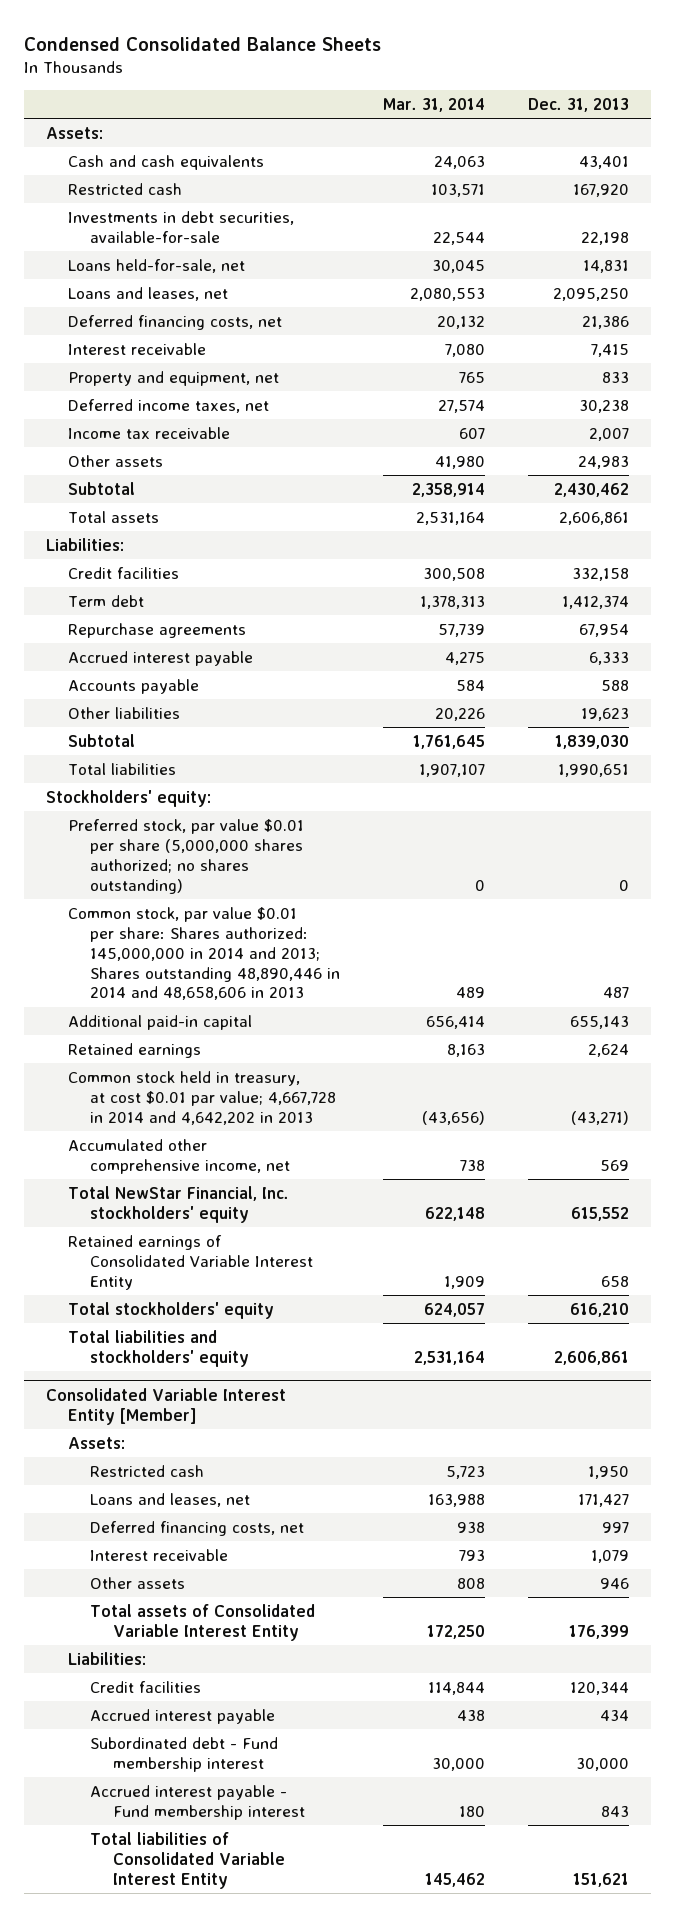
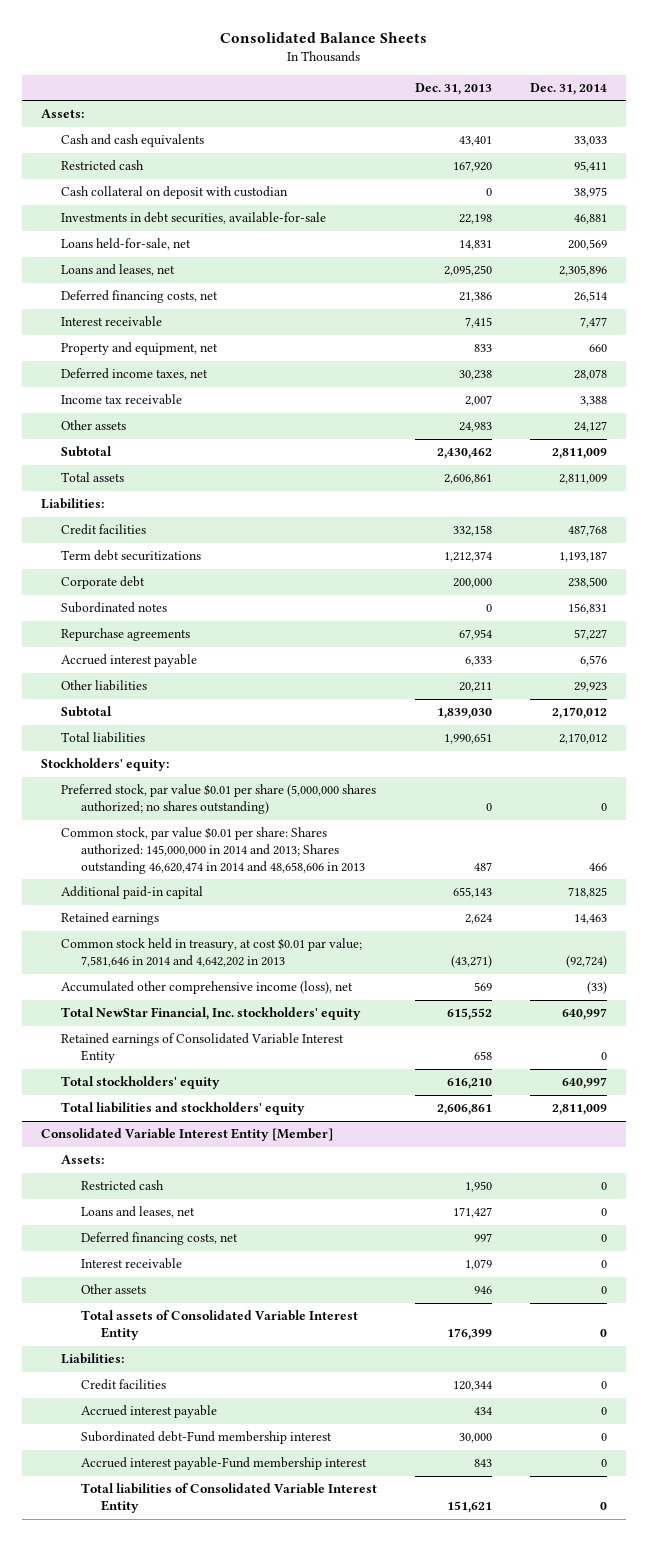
[24,36,382,51] Condensed Consolidated Balance Sheets -> [220,32,428,44] Consolidated Balance Sheets
[383,98,486,113] Mar. 31, 2014 -> none
none -> [529,82,607,95] Dec. 31, 2014
none -> [61,186,289,200] Cash collateral on deposit with custodian
[67,594,144,607] Term debt -> [61,550,202,562] Term debt securitizations
[562,595,630,609] 1,412,374 -> [444,551,493,563] 1,212,374
none -> [61,576,146,590] Corporate debt
none -> [61,602,168,614] Subordinated notes
[67,678,199,694] Accounts payable -> none
[581,707,630,721] 19,623 -> [459,682,493,693] 20,211
[67,906,341,1001] Common stock, par value $0.01 per share: Shares authorized: 145,000,000 in 2014 and 2013; Shares outstanding 48,890,446 in 2014 and 48,658,606 in 2013 -> [61,827,366,874] Common stock, par value $0.01 per share: Shares authorized: 145,000,000 in 2014 and 2013; Shares outstanding 46,620,474 in 2014 and 48,658,606 in 2013
[67,1070,337,1125] Common stock held in treasury, at cost $0.01 par value; 4,667,728 in 2014 and 4,642,202 in 2013 -> [61,938,363,968] Common stock held in treasury, at cost $0.01 par value; 7,581,646 in 2014 and 4,642,202 in 2013
[67,1138,291,1174] Accumulated other comprehensive income, net -> [61,981,354,995] Accumulated other comprehensive income (loss), net
[90,1736,279,1772] Subordinated debt - Fund membership interest -> [81,1431,333,1445] Subordinated debt-Fund membership interest
[90,1784,305,1820] Accrued interest payable - Fund membership interest -> [81,1457,368,1471] Accrued interest payable-Fund membership interest

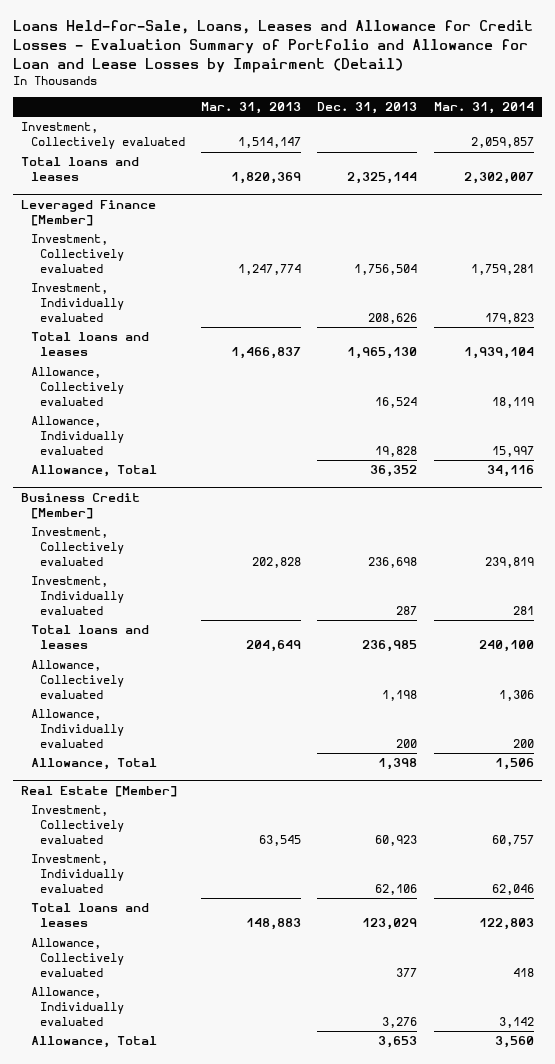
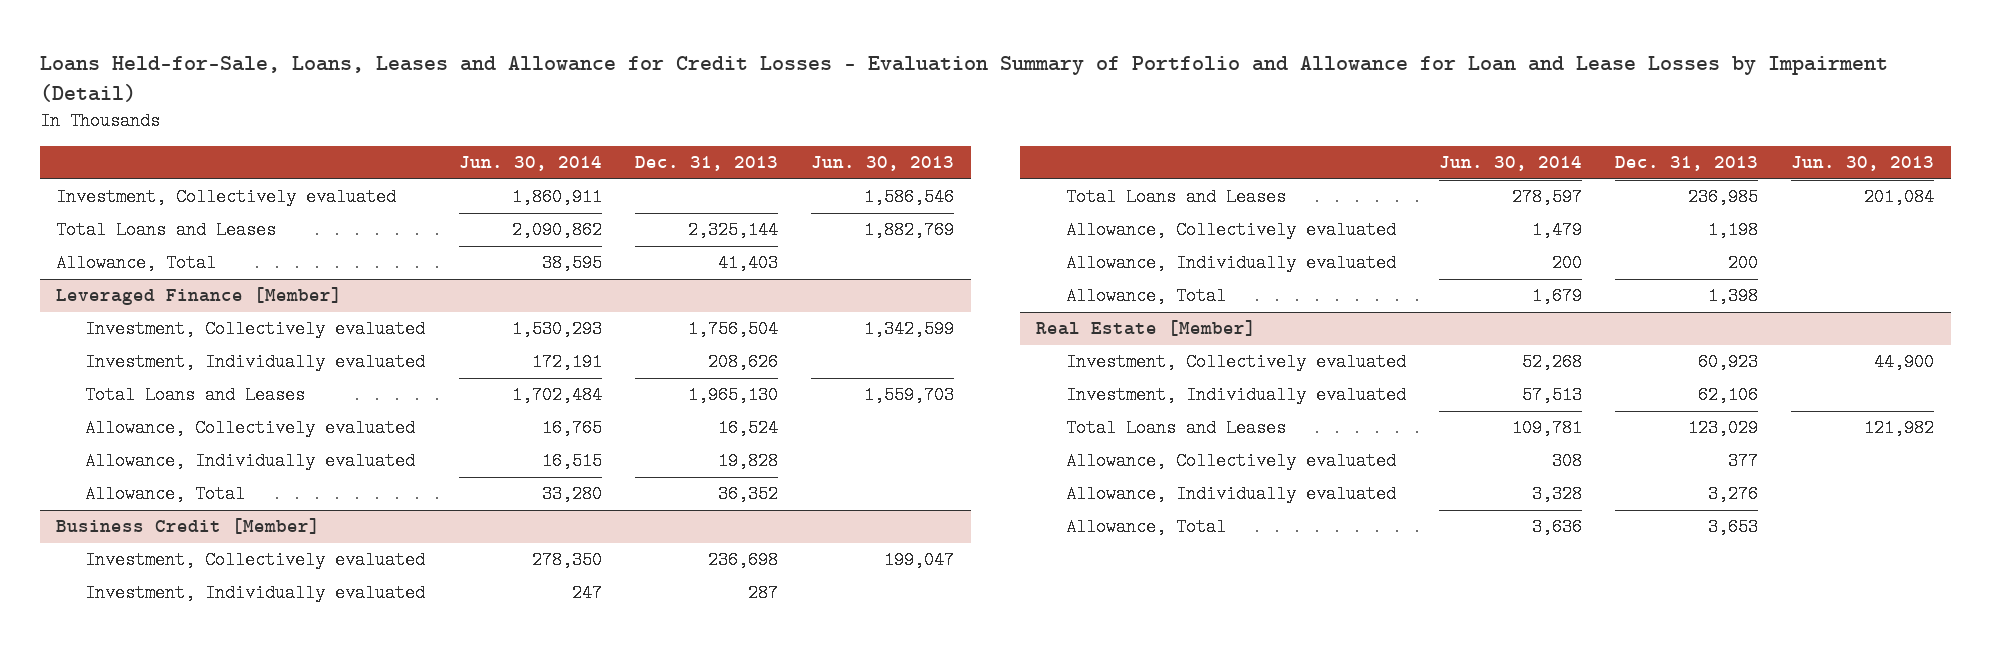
[200,102,301,115] Mar. 31, 2013 -> none
[433,102,534,115] Mar. 31, 2014 -> none
none -> [458,156,602,172] Jun. 30, 2014
none -> [811,156,955,172] Jun. 30, 2013
[21,157,140,182] Total loans and leases -> [56,221,277,240] Total Loans and Leases
none -> [56,254,217,273] Allowance, Total
[30,332,149,357] Total loans and leases -> [85,386,306,405] Total Loans and Leases
[30,625,149,650] Total loans and leases -> [1065,188,1286,207] Total Loans and Leases
[30,903,149,928] Total loans and leases -> [1065,419,1286,438] Total Loans and Leases

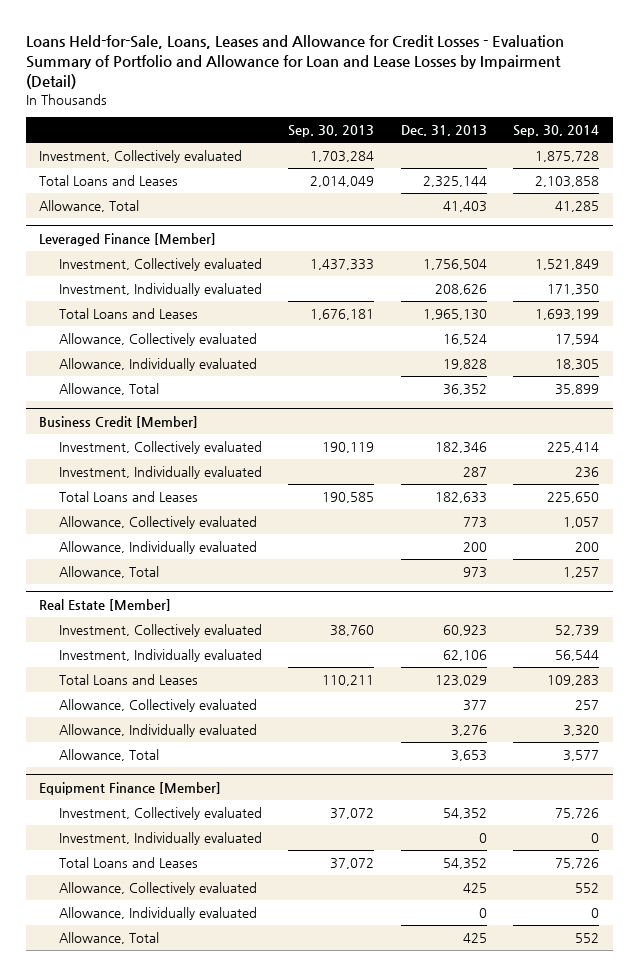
[458,156,602,172] Jun. 30, 2014 -> none
[811,156,955,172] Jun. 30, 2013 -> none
none -> [288,125,375,138] Sep. 30, 2013
none -> [513,125,600,138] Sep. 30, 2014
[708,551,779,570] 236,698 -> [434,442,487,454] 182,346
[1688,188,1759,207] 236,985 -> [434,492,487,504] 182,633
[1708,221,1759,240] 1,198 -> [462,517,487,529] 773
[1708,287,1759,306] 1,398 -> [462,567,487,579] 973
none -> [38,782,221,796] Equipment Finance [Member]
none -> [58,807,262,821] Investment, Collectively evaluated
none -> [58,832,262,846] Investment, Individually evaluated
none -> [58,857,198,869] Total Loans and Leases
none -> [58,882,257,896] Allowance, Collectively evaluated
none -> [58,907,257,921] Allowance, Individually evaluated
none -> [58,932,159,945] Allowance, Total

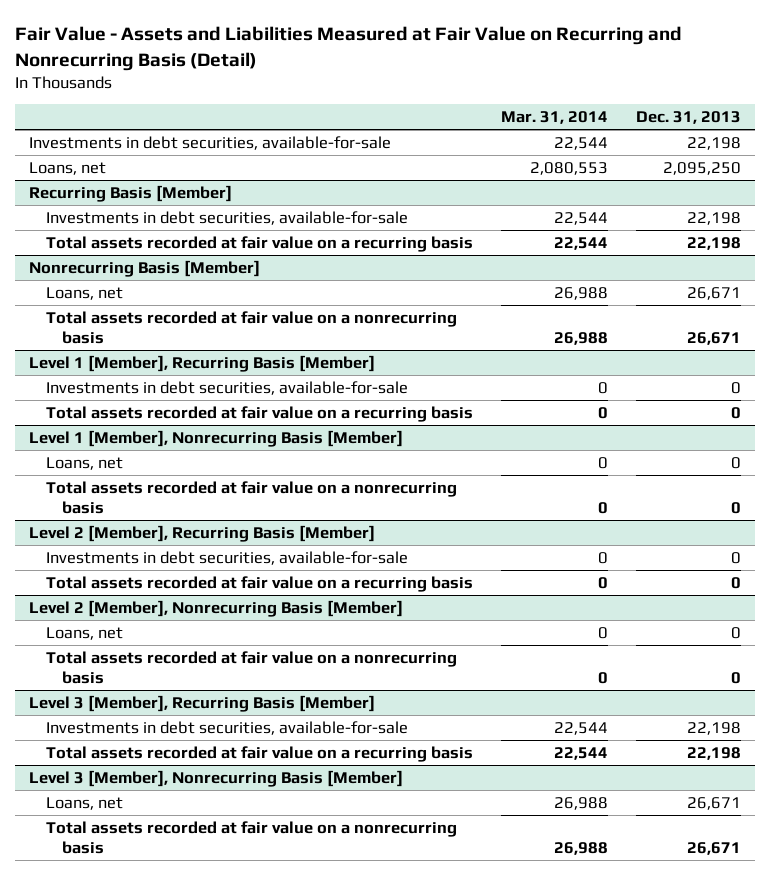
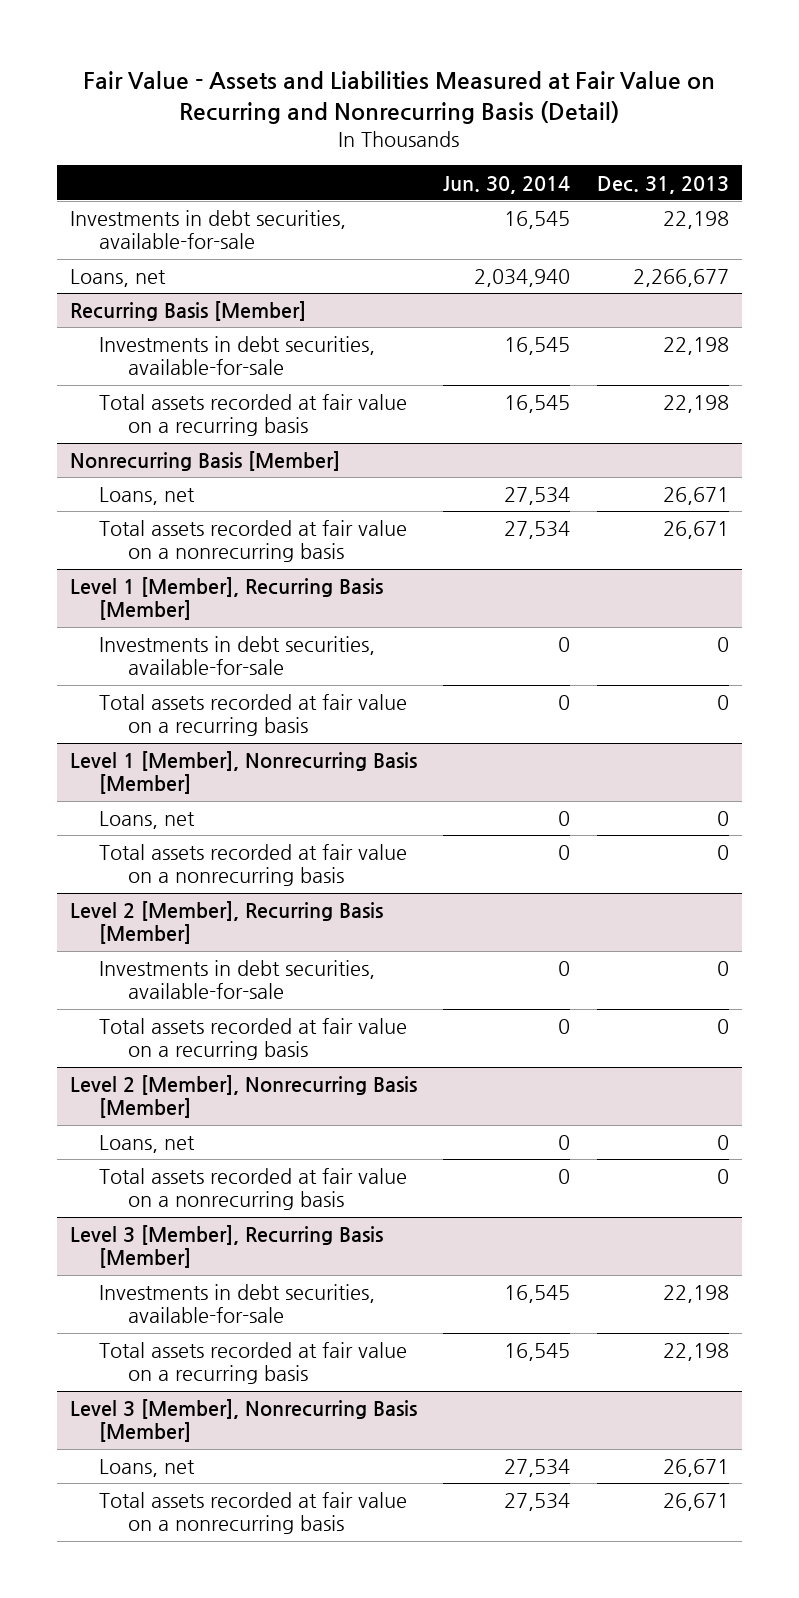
[500,110,608,124] Mar. 31, 2014 -> none
none -> [443,175,571,194] Jun. 30, 2014
[662,161,741,175] 2,095,250 -> [632,269,729,288] 2,266,677

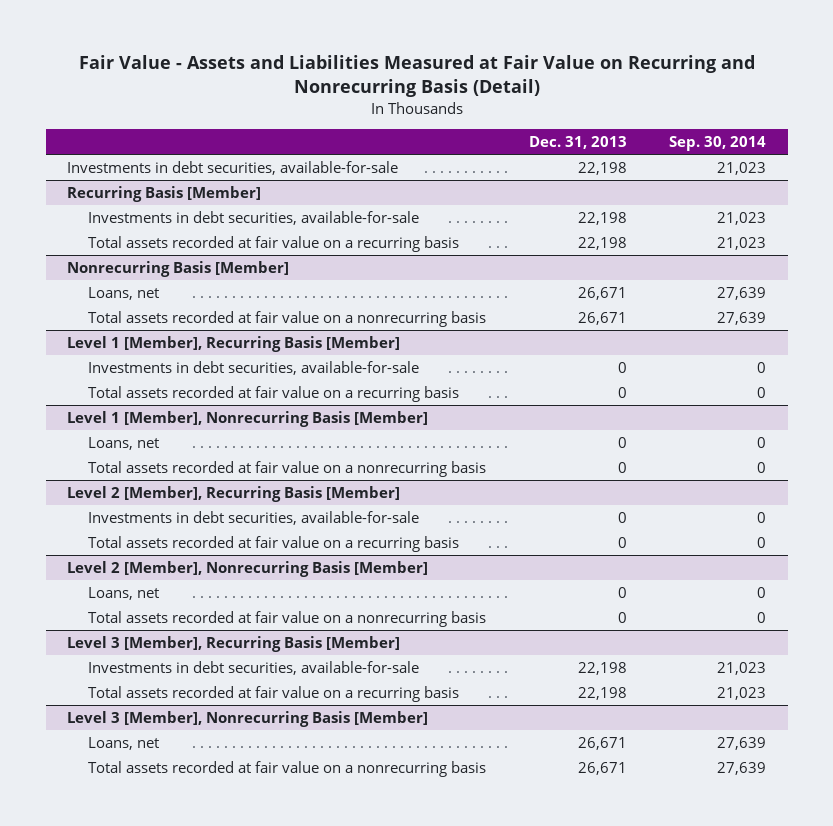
[443,175,571,194] Jun. 30, 2014 -> none
none -> [669,135,767,151] Sep. 30, 2014
[70,269,167,288] Loans, net -> none

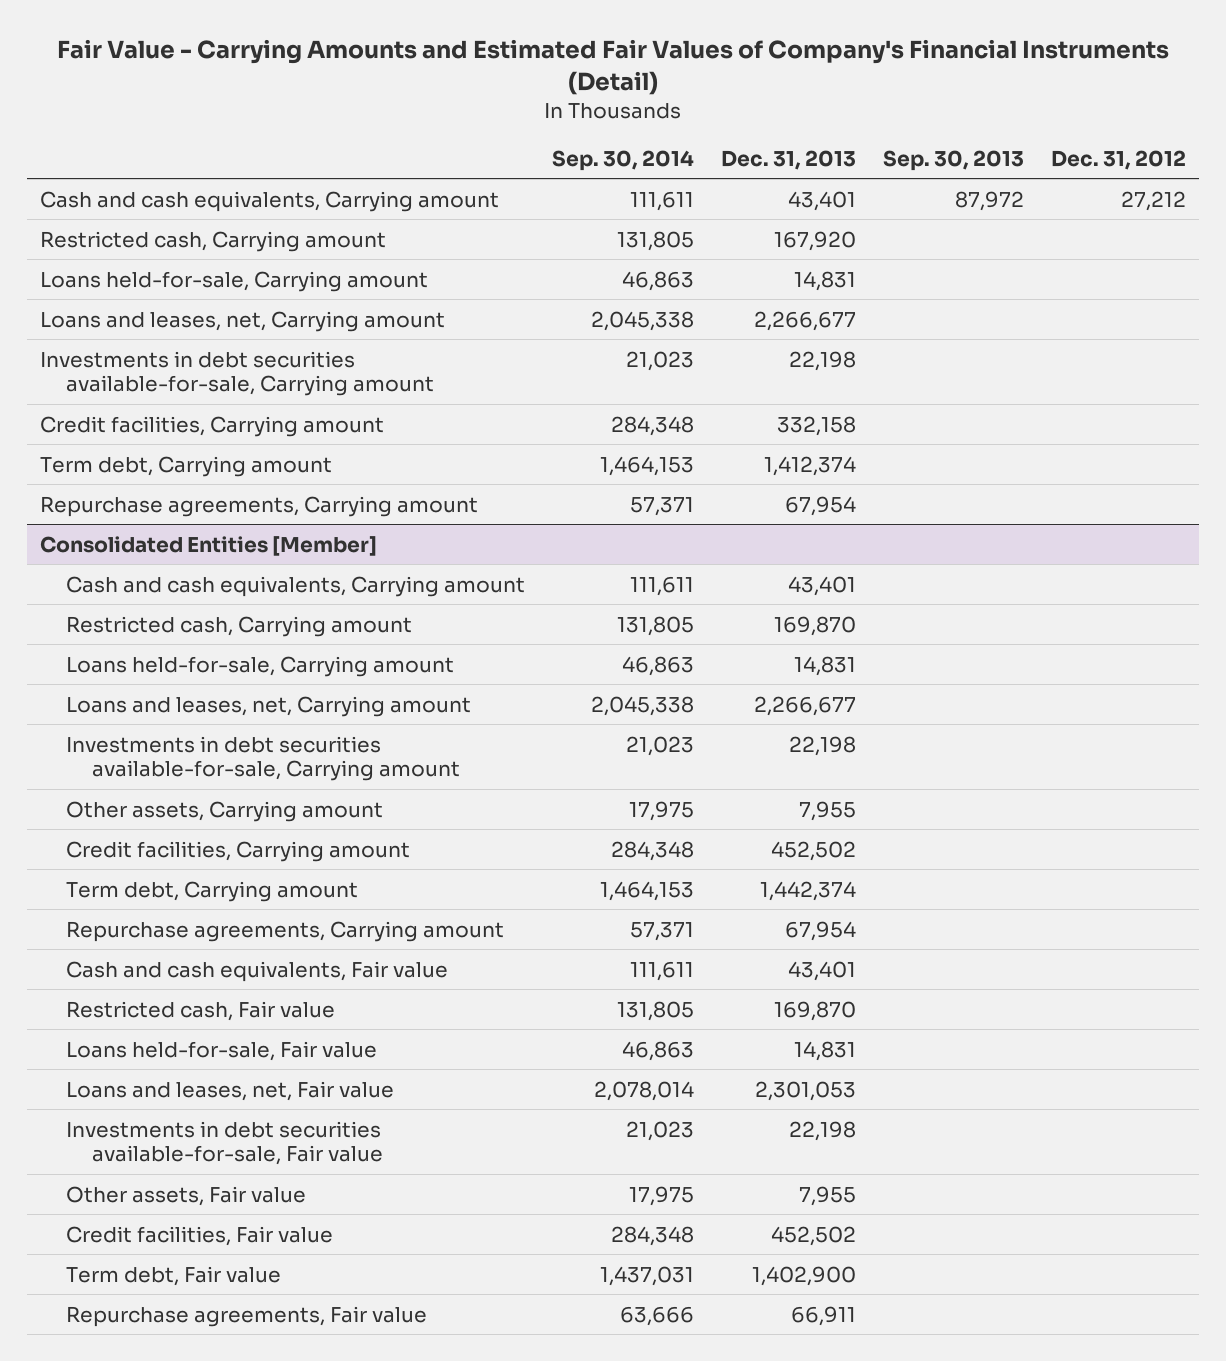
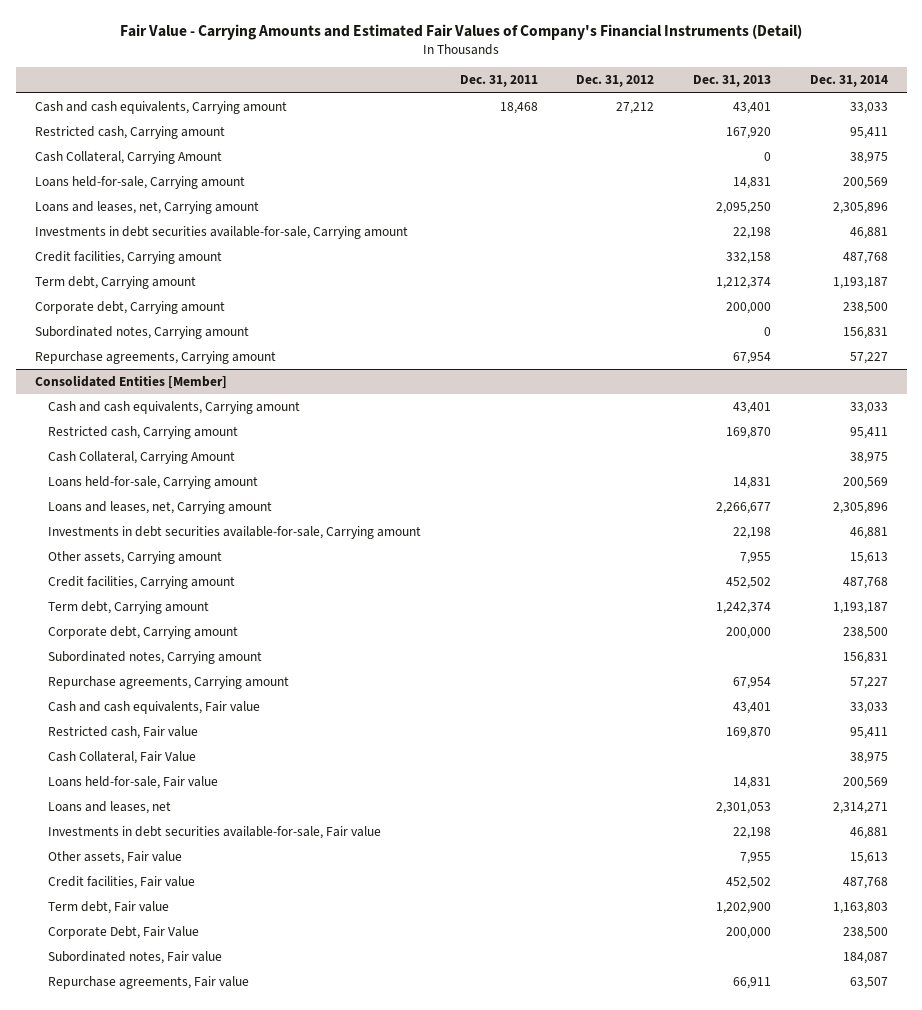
[551,149,694,171] Sep. 30, 2014 -> none
[882,149,1024,171] Sep. 30, 2013 -> none
none -> [459,75,538,88] Dec. 31, 2011
none -> [809,75,888,88] Dec. 31, 2014
none -> [34,150,222,164] Cash Collateral, Carrying Amount
[753,310,856,331] 2,266,677 -> [715,201,771,214] 2,095,250
[763,455,856,476] 1,412,374 -> [715,276,771,289] 1,212,374
none -> [34,300,225,314] Corporate debt, Carrying amount
none -> [34,325,249,339] Subordinated notes, Carrying amount
none -> [48,450,236,464] Cash Collateral, Carrying Amount
[759,880,856,901] 1,442,374 -> [715,601,771,614] 1,242,374
none -> [48,625,239,639] Corporate debt, Carrying amount
none -> [48,650,263,664] Subordinated notes, Carrying amount
none -> [48,750,197,764] Cash Collateral, Fair Value
[66,1080,395,1101] Loans and leases, net, Fair value -> [48,800,172,814] Loans and leases, net
[751,1265,856,1286] 1,402,900 -> [715,901,771,914] 1,202,900
none -> [48,925,200,939] Corporate Debt, Fair Value
none -> [48,950,223,964] Subordinated notes, Fair value

